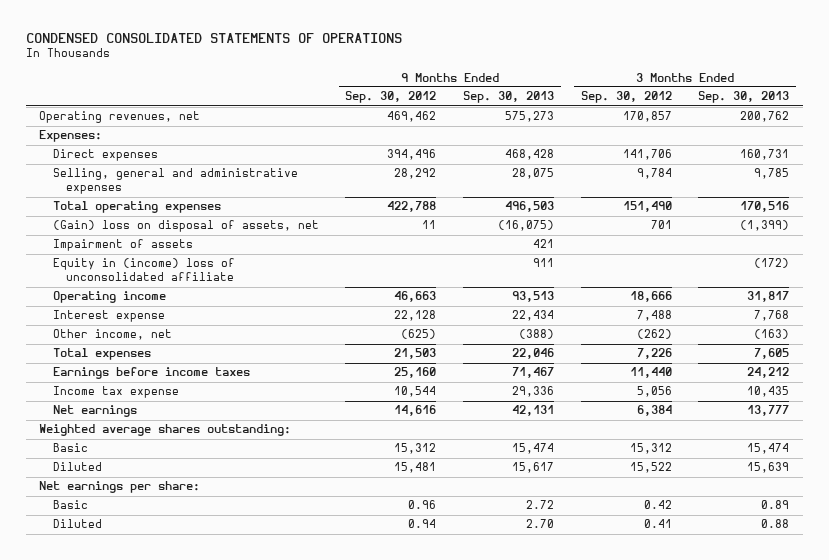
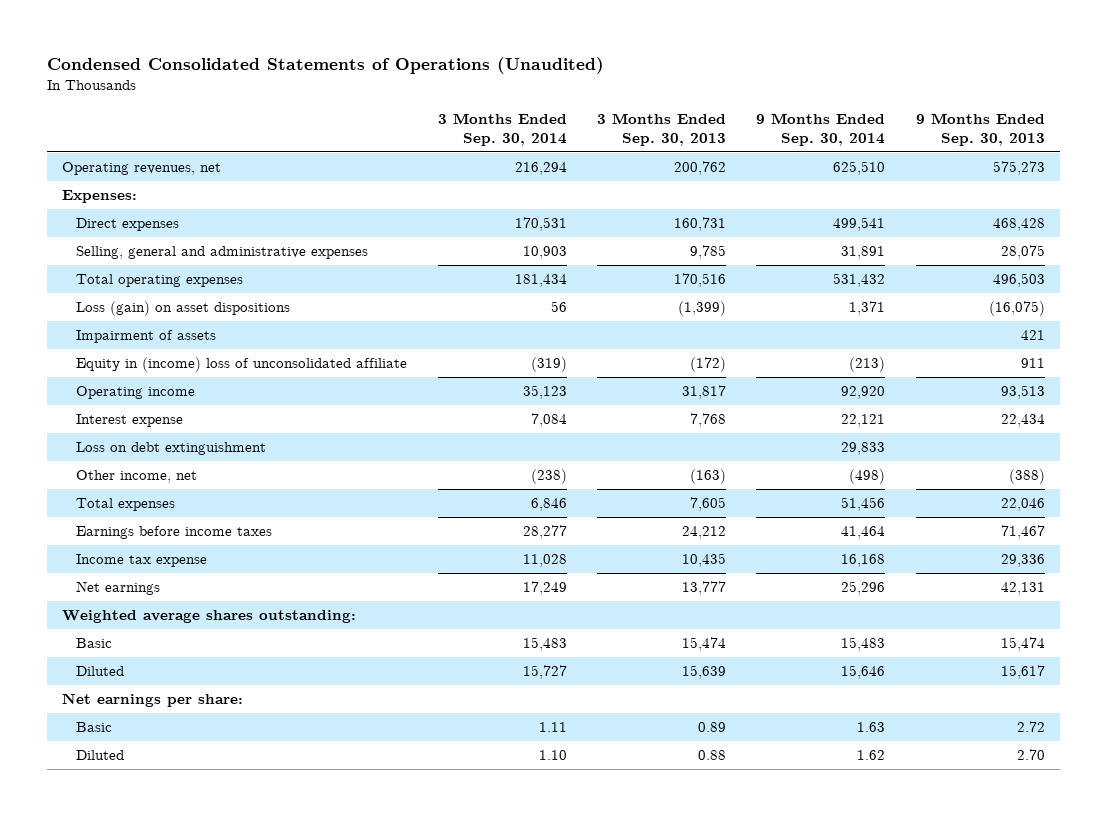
[26,32,403,43] CONDENSED CONSOLIDATED STATEMENTS OF OPERATIONS -> [47,57,605,75] Condensed Consolidated Statements of Operations (Unaudited)
[345,91,437,104] Sep. 30, 2012 -> none
[580,91,672,104] Sep. 30, 2012 -> none
none -> [437,112,567,146] 3 Months Ended Sep. 30, 2014
none -> [756,112,886,146] 9 Months Ended Sep. 30, 2014
[52,220,319,233] (Gain) loss on disposal of assets, net -> [76,301,291,317] Loss (gain) on asset dispositions
none -> [76,442,267,456] Loss on debt extinguishment

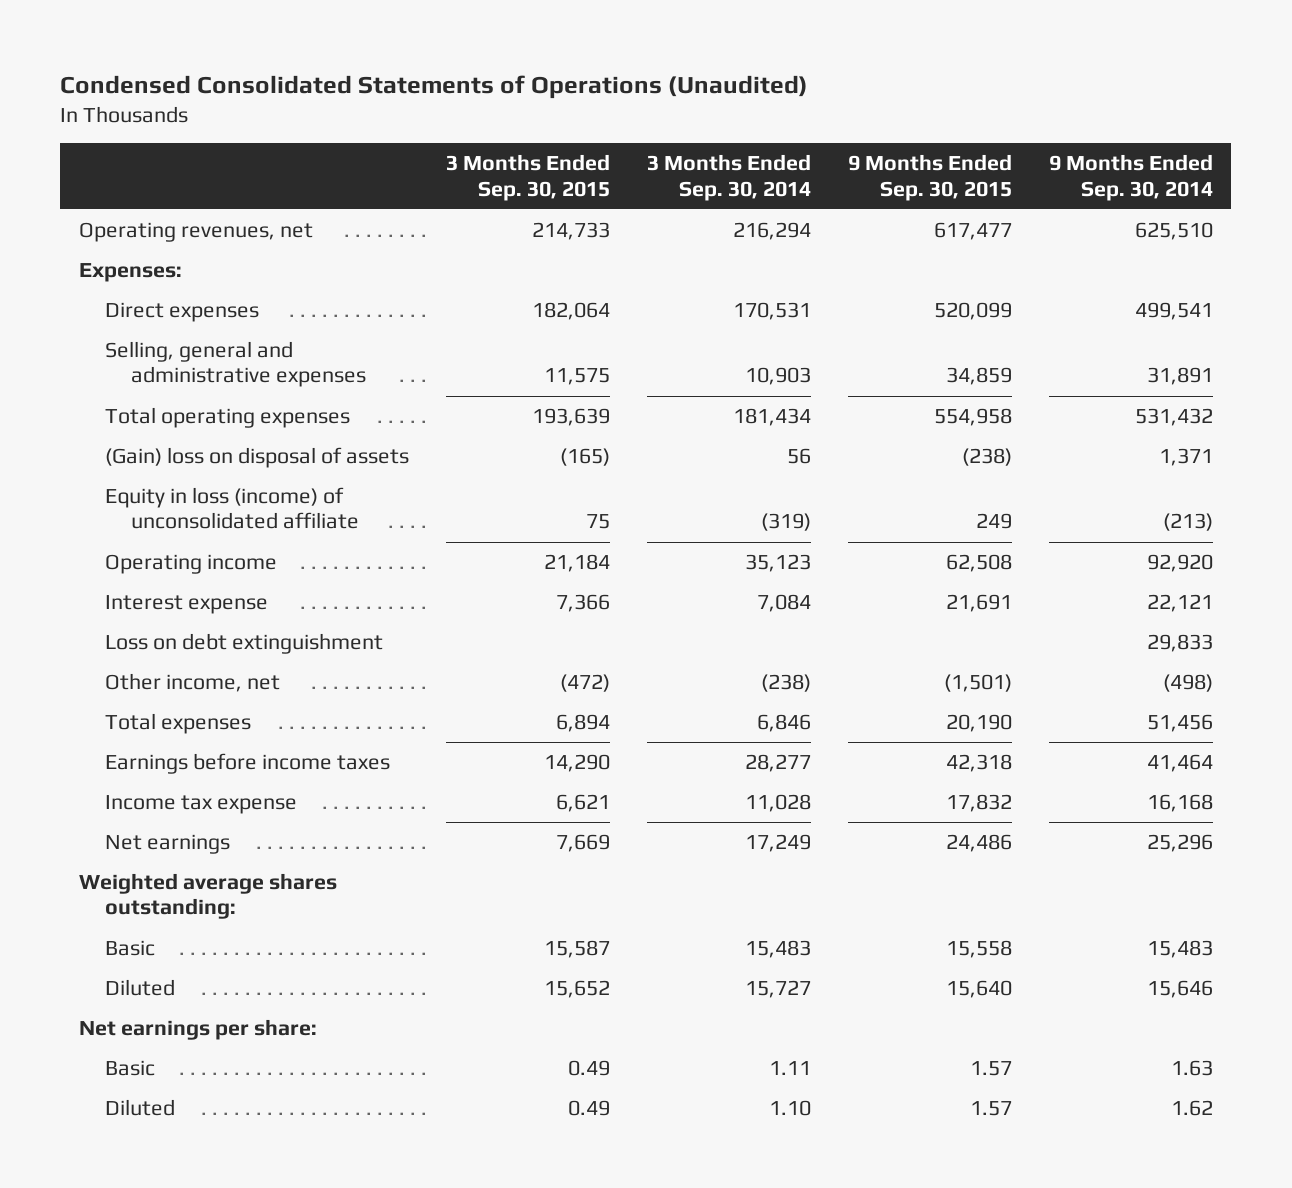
[596,112,726,146] 3 Months Ended Sep. 30, 2013 -> none
[915,112,1045,146] 9 Months Ended Sep. 30, 2013 -> none
none -> [445,154,610,201] 3 Months Ended Sep. 30, 2015
none -> [847,154,1012,201] 9 Months Ended Sep. 30, 2015
[76,330,217,344] Impairment of assets -> none
[76,301,291,317] Loss (gain) on asset dispositions -> [104,447,409,469] (Gain) loss on disposal of assets
[76,357,408,373] Equity in (income) loss of unconsolidated affiliate -> [104,487,360,530] Equity in loss (income) of unconsolidated affiliate

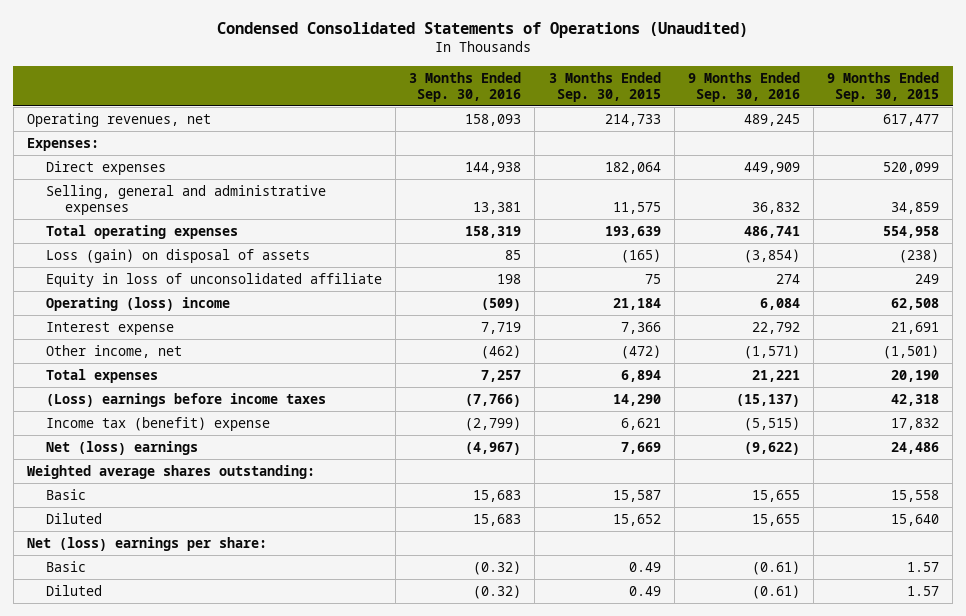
[646,154,811,201] 3 Months Ended Sep. 30, 2014 -> none
[1048,154,1213,201] 9 Months Ended Sep. 30, 2014 -> none
none -> [409,71,522,102] 3 Months Ended Sep. 30, 2016
none -> [687,71,800,102] 9 Months Ended Sep. 30, 2016
[104,447,409,469] (Gain) loss on disposal of assets -> [46,248,311,263] Loss (gain) on disposal of assets
[104,487,360,530] Equity in loss (income) of unconsolidated affiliate -> [46,272,383,287] Equity in loss of unconsolidated affiliate
[104,554,277,575] Operating income -> [46,296,231,311] Operating (loss) income
[104,633,383,655] Loss on debt extinguishment -> none
[104,753,390,775] Earnings before income taxes -> [46,392,327,407] (Loss) earnings before income taxes
[104,795,297,815] Income tax expense -> [46,416,271,431] Income tax (benefit) expense
[104,834,230,855] Net earnings -> [46,440,199,455] Net (loss) earnings
[78,1019,317,1041] Net earnings per share: -> [26,536,267,551] Net (loss) earnings per share:

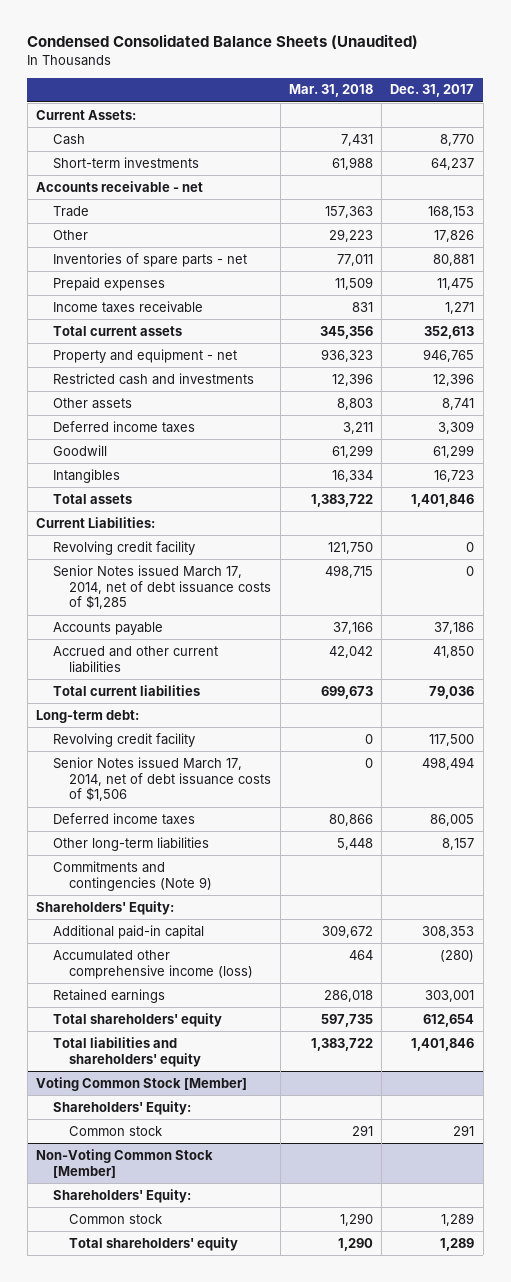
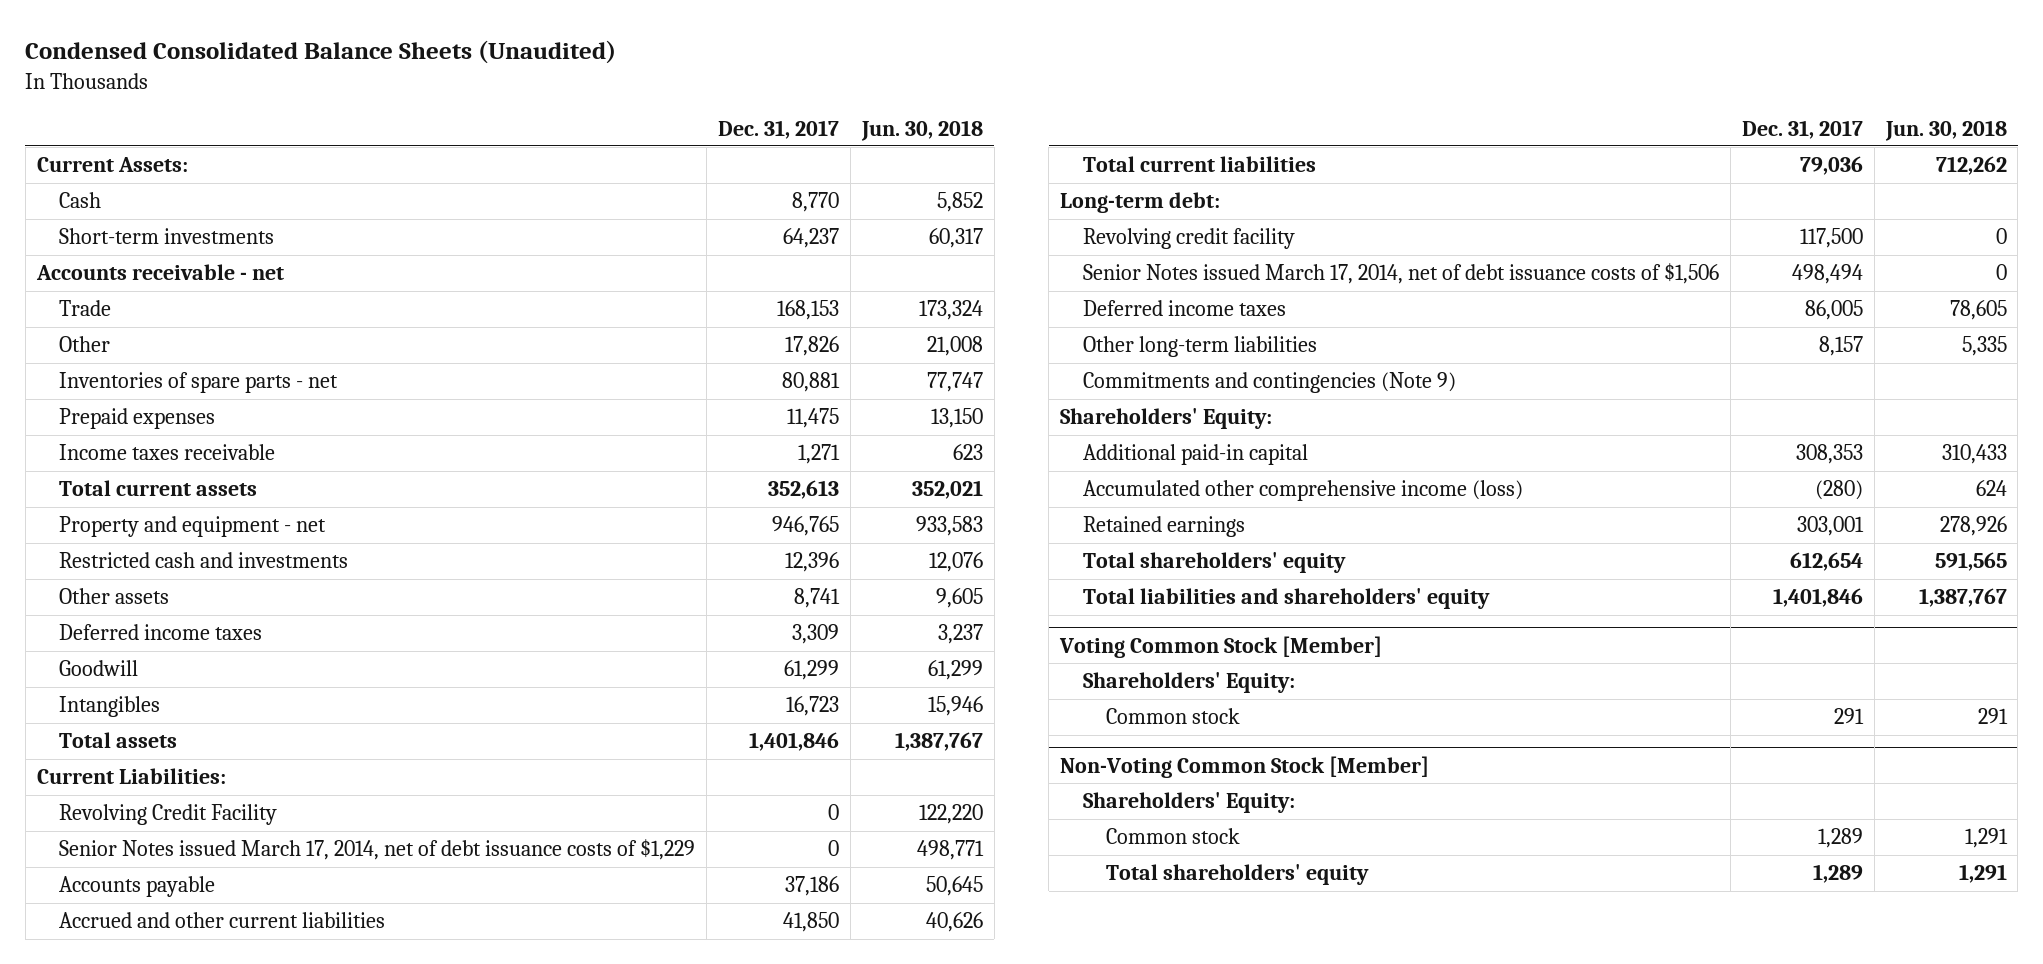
[288,84,373,98] Mar. 31, 2018 -> none
none -> [860,119,983,141] Jun. 30, 2018
[52,540,195,555] Revolving credit facility -> [59,804,278,826] Revolving Credit Facility
[52,564,272,610] Senior Notes issued March 17, 2014, net of debt issuance costs of $1,285 -> [59,839,696,861] Senior Notes issued March 17, 2014, net of debt issuance costs of $1,229

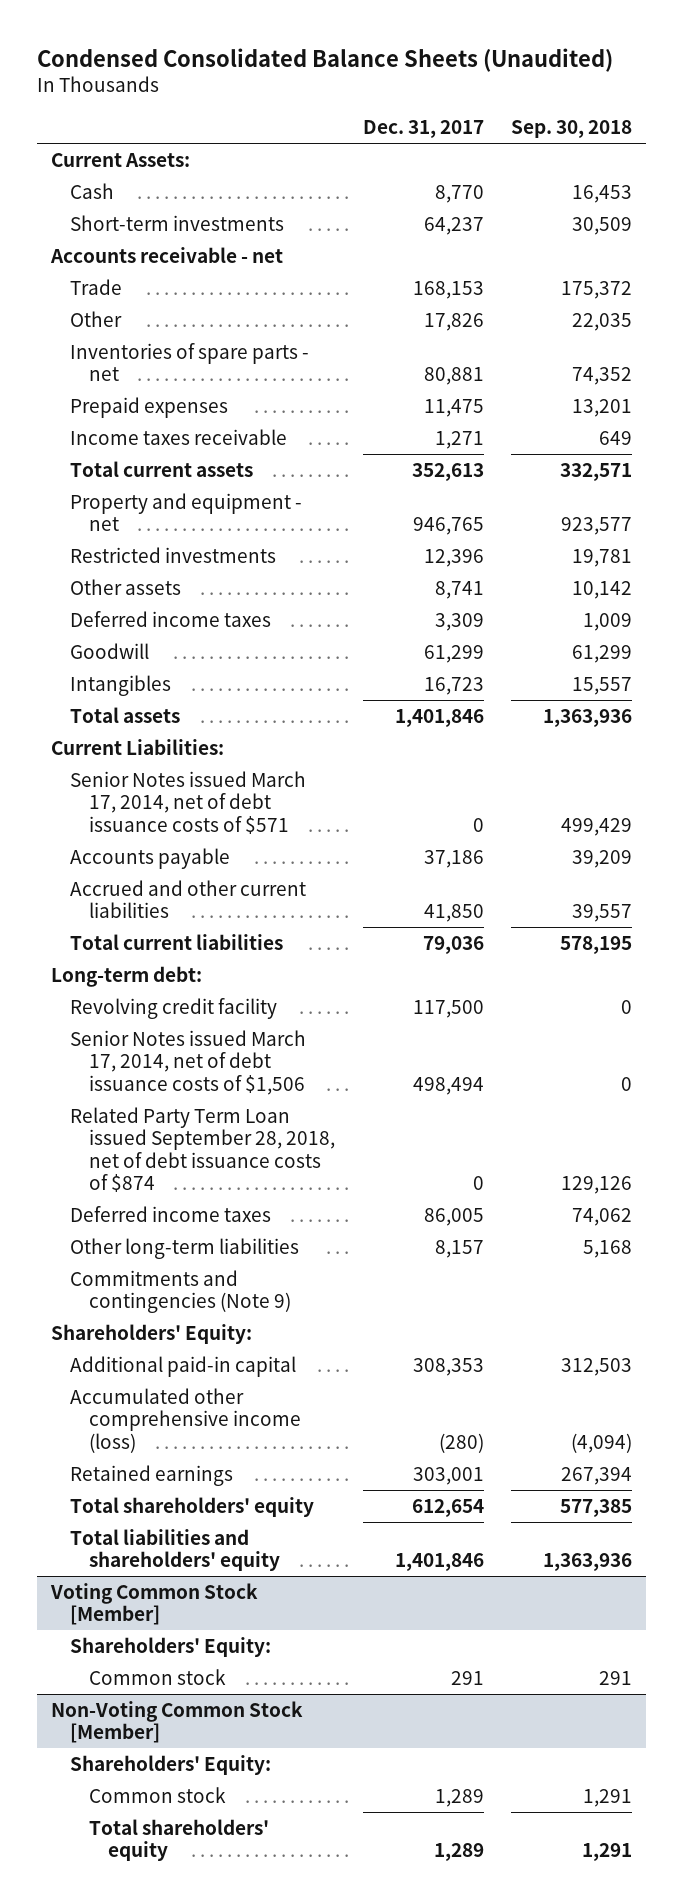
[860,119,983,141] Jun. 30, 2018 -> none
none -> [511,120,633,139] Sep. 30, 2018
[59,552,349,569] Restricted cash and investments -> [70,546,277,563] Restricted investments
[59,804,278,826] Revolving Credit Facility -> none
[59,839,696,861] Senior Notes issued March 17, 2014, net of debt issuance costs of $1,229 -> [70,770,307,834] Senior Notes issued March 17, 2014, net of debt issuance costs of $571
none -> [70,1106,335,1192] Related Party Term Loan issued September 28, 2018, net of debt issuance costs of $874

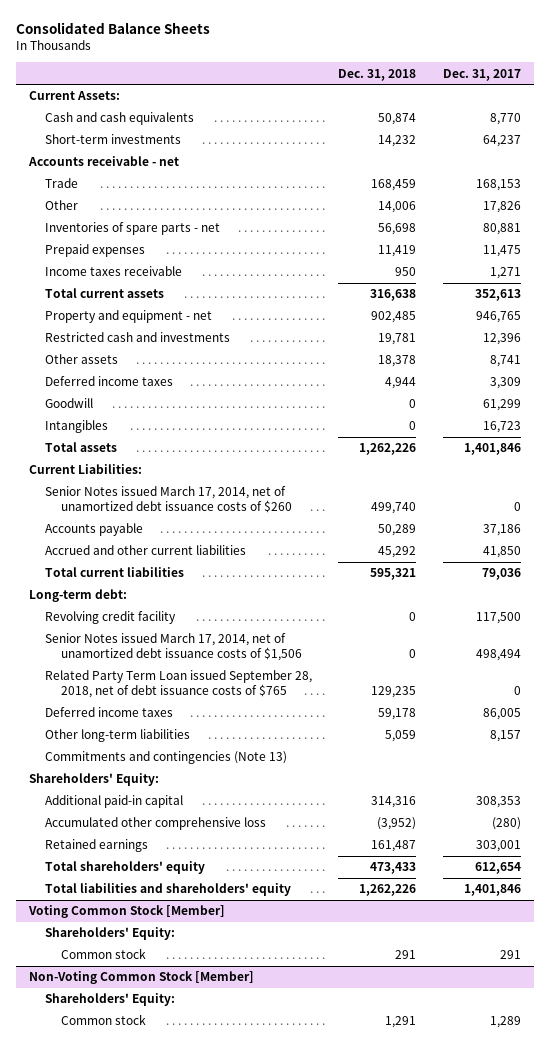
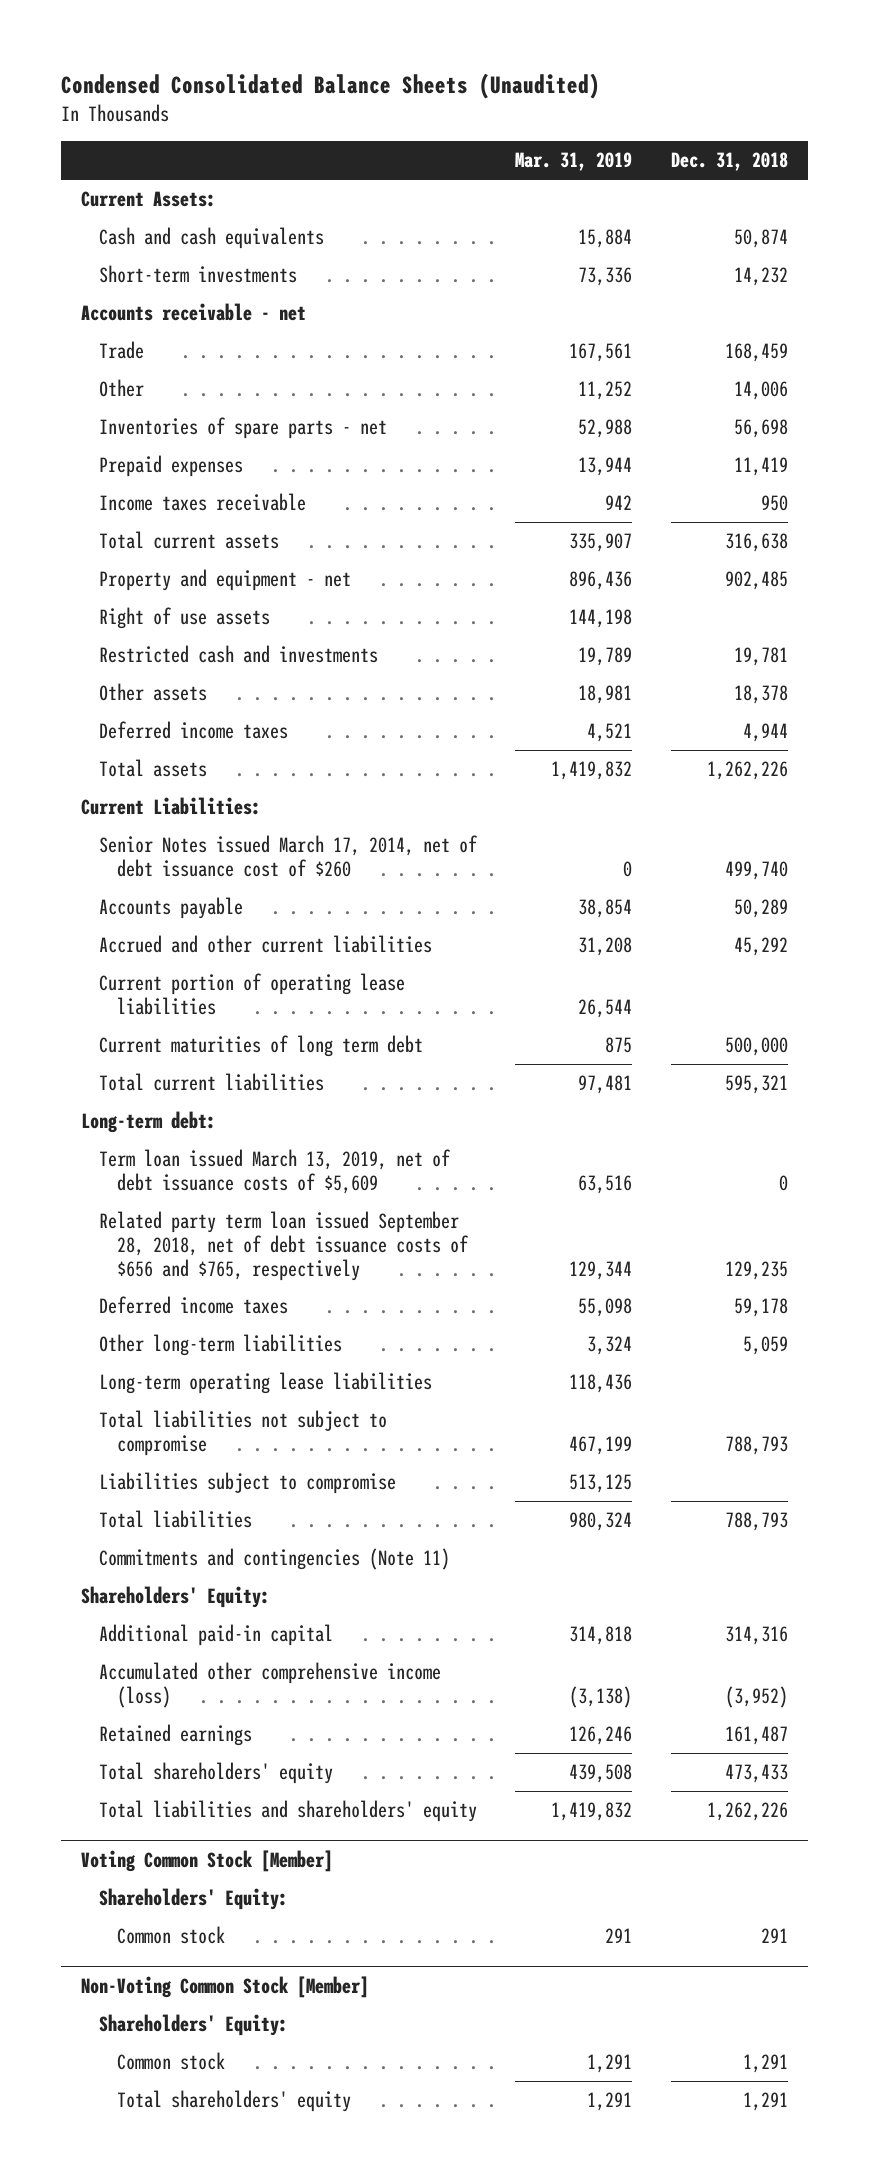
[16,22,211,35] Consolidated Balance Sheets -> [61,73,601,100] Condensed Consolidated Balance Sheets (Unaudited)
[442,68,521,81] Dec. 31, 2017 -> none
none -> [515,152,633,172] Mar. 31, 2019
none -> [98,607,270,630] Right of use assets
[44,398,93,409] Goodwill -> none
[44,420,108,434] Intangibles -> none
[44,486,292,514] Senior Notes issued March 17, 2014, net of unamortized debt issuance costs of $260 -> [98,835,478,877] Senior Notes issued March 17, 2014, net of debt issuance cost of $260
none -> [98,973,405,1015] Current portion of operating lease liabilities
none -> [98,1035,423,1058] Current maturities of long term debt
[44,633,302,662] Senior Notes issued March 17, 2014, net of unamortized debt issuance costs of $1,506 -> none
[44,611,176,625] Revolving credit facility -> [98,1149,451,1194] Term loan issued March 13, 2019, net of debt issuance costs of $5,609
[44,670,312,699] Related Party Term Loan issued September 28, 2018, net of debt issuance costs of $765 -> [98,1211,469,1281] Related party term loan issued September 28, 2018, net of debt issuance costs of $656 and $765, respectively
none -> [98,1372,432,1395] Long-term operating lease liabilities
none -> [98,1410,387,1456] Total liabilities not subject to compromise
none -> [98,1472,396,1495] Liabilities subject to compromise
none -> [98,1510,252,1529] Total liabilities
[44,751,287,765] Commitments and contingencies (Note 13) -> [98,1548,450,1571] Commitments and contingencies (Note 11)
[44,817,266,831] Accumulated other comprehensive loss -> [98,1662,441,1708] Accumulated other comprehensive income (loss)
none -> [116,2090,351,2113] Total shareholders' equity

